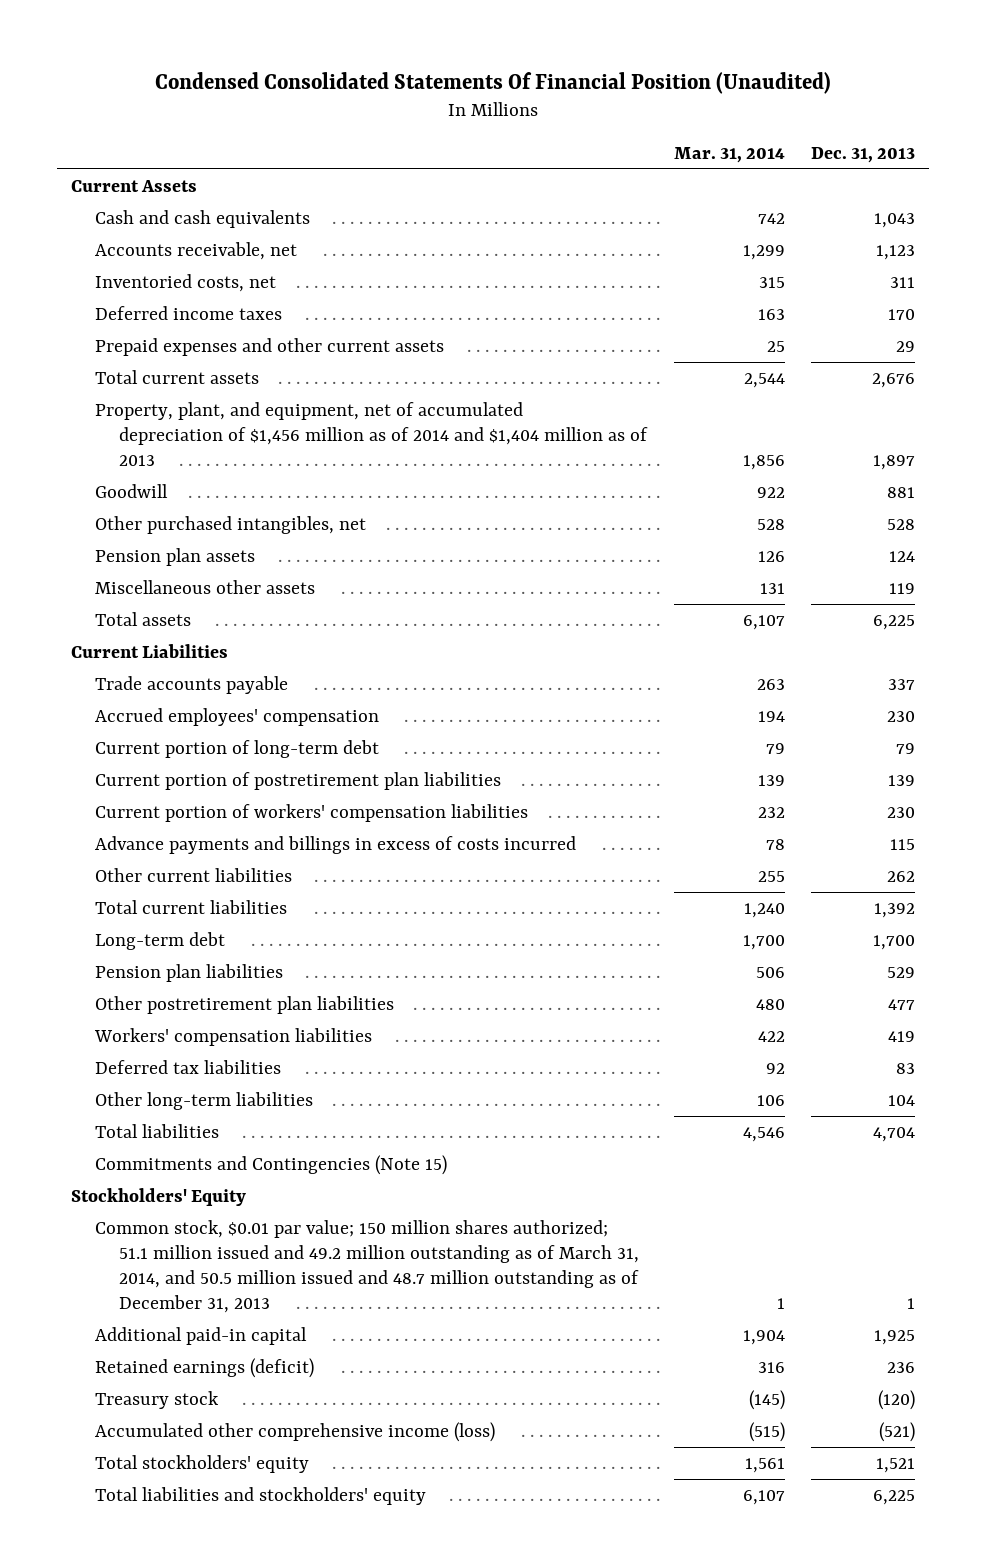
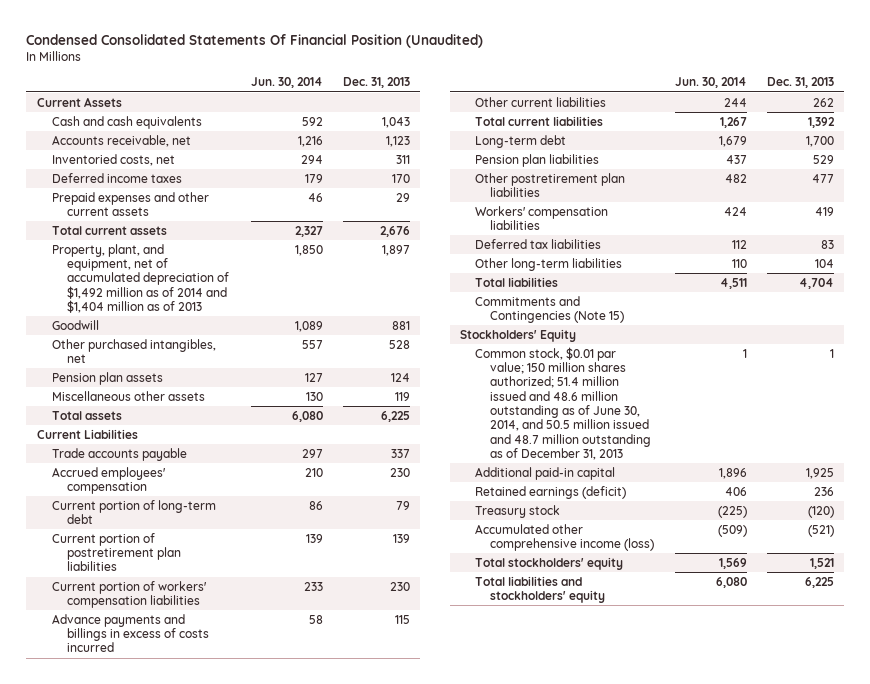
[673,146,785,163] Mar. 31, 2014 -> none
none -> [250,77,323,89] Jun. 30, 2014
[94,401,648,466] Property, plant, and equipment, net of accumulated depreciation of $1,456 million as of 2014 and $1,404 million as of 2013 -> [51,243,229,314] Property, plant, and equipment, net of accumulated depreciation of $1,492 million as of 2014 and $1,404 million as of 2013
[94,1219,639,1313] Common stock, $0.01 par value; 150 million shares authorized; 51.1 million issued and 49.2 million outstanding as of March 31, 2014, and 50.5 million issued and 48.7 million outstanding as of December 31, 2013 -> [475,346,652,461] Common stock, $0.01 par value; 150 million shares authorized; 51.4 million issued and 48.6 million outstanding as of June 30, 2014, and 50.5 million issued and 48.7 million outstanding as of December 31, 2013

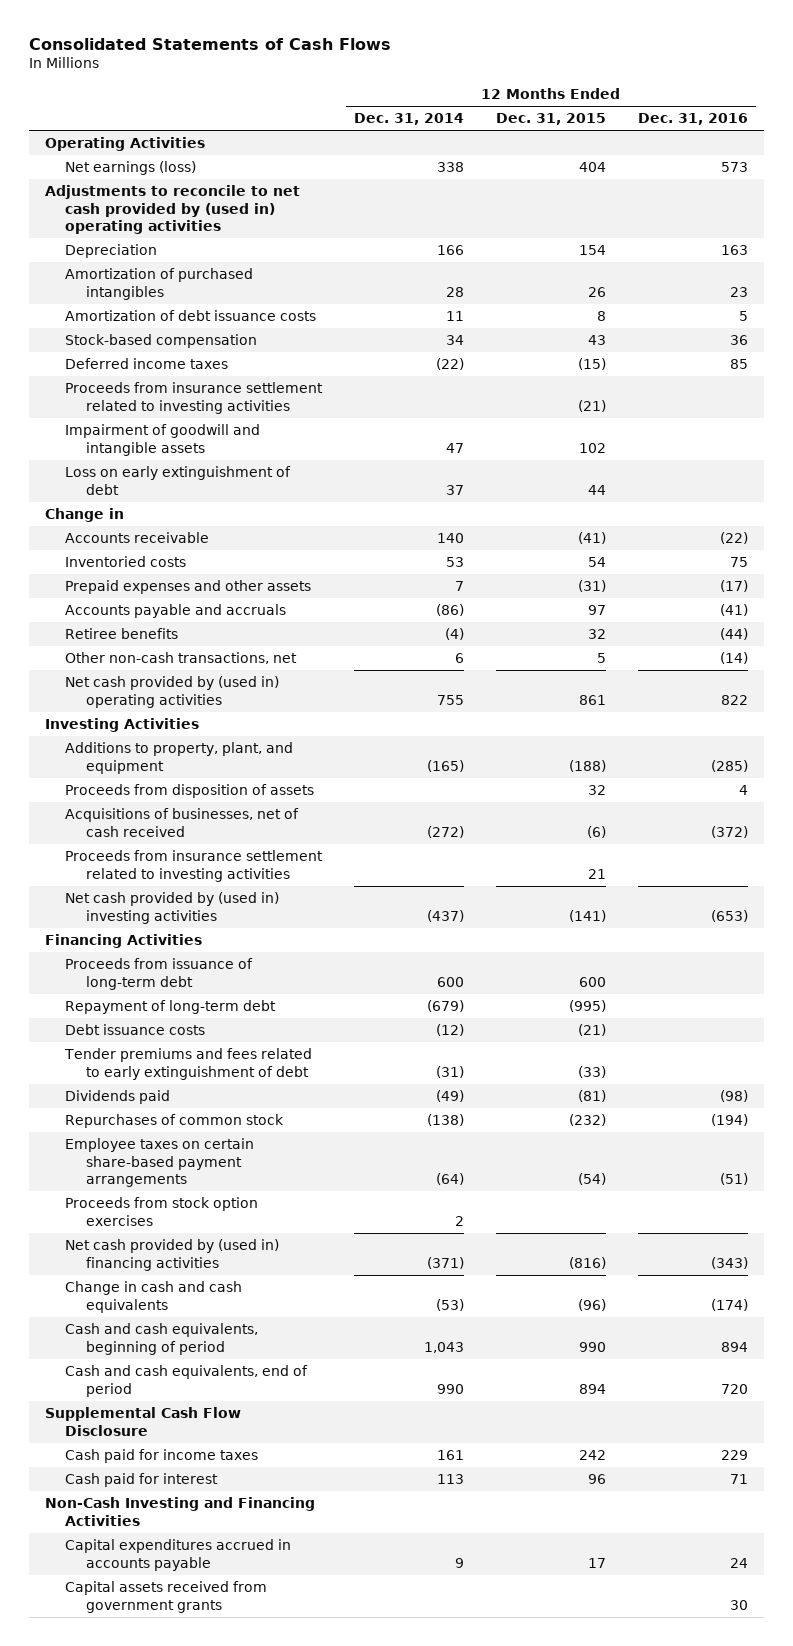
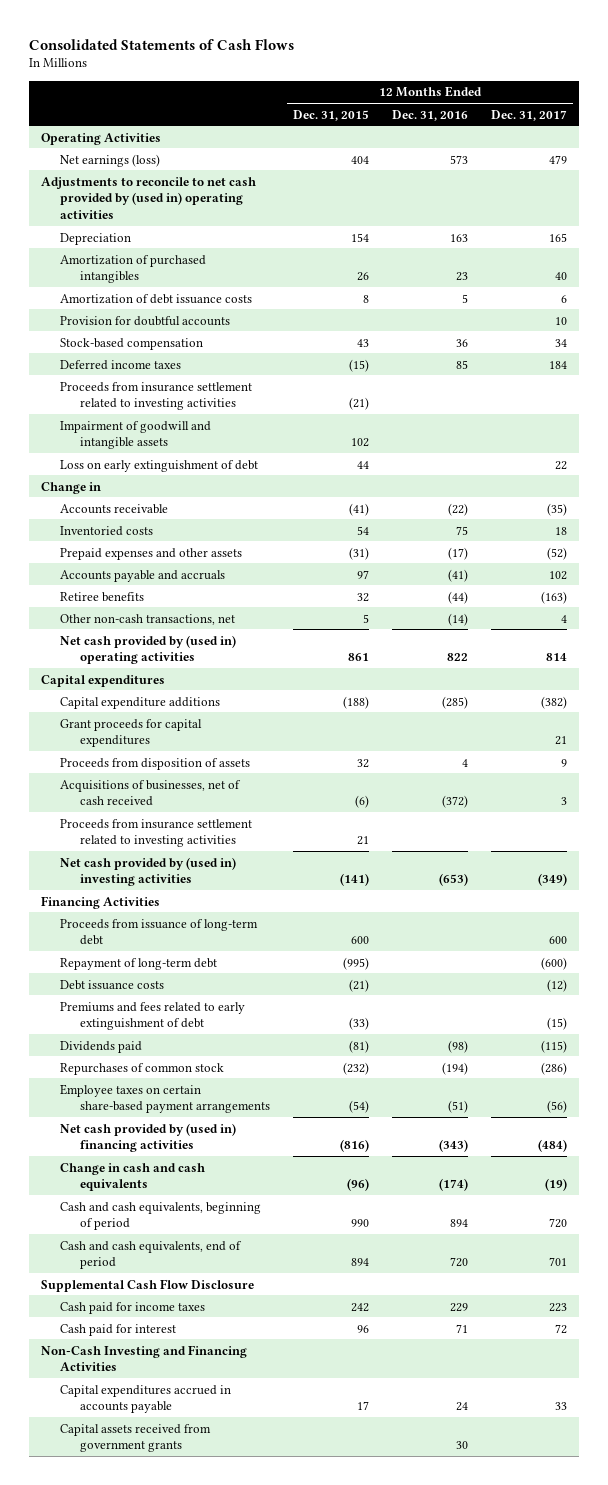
[354,113,465,126] Dec. 31, 2014 -> none
none -> [491,109,568,121] Dec. 31, 2017
none -> [60,315,231,326] Provision for doubtful accounts
[44,718,199,733] Investing Activities -> none
none -> [40,674,165,687] Capital expenditures
[65,742,294,774] Additions to property, plant, and equipment -> [60,696,221,709] Capital expenditure additions
none -> [60,718,203,748] Grant proceeds for capital expenditures
[64,1048,313,1080] Tender premiums and fees related to early extinguishment of debt -> [60,1001,246,1031] Premiums and fees related to early extinguishment of debt
[65,1197,259,1226] Proceeds from stock option exercises -> none

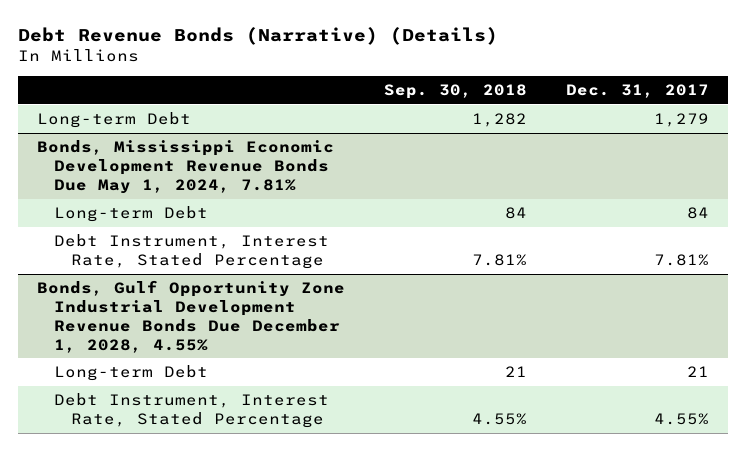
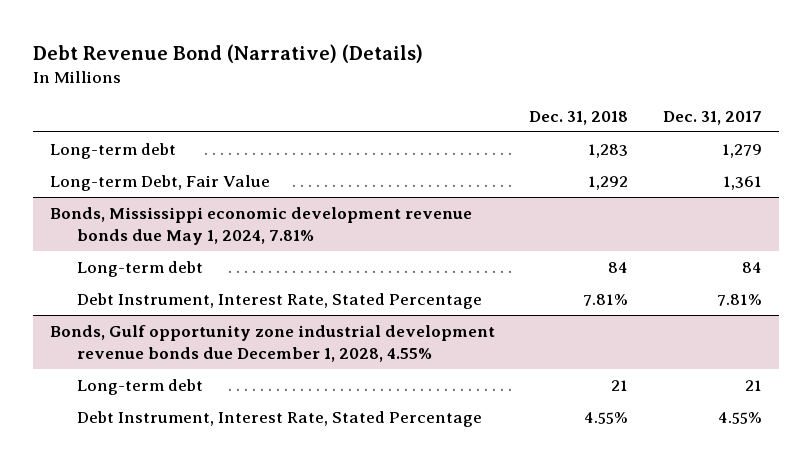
[17,27,498,46] Debt Revenue Bonds (Narrative) (Details) -> [32,43,423,63] Debt Revenue Bond (Narrative) (Details)
[384,84,528,100] Sep. 30, 2018 -> none
none -> [529,110,629,125] Dec. 31, 2018
[37,112,192,129] Long-term Debt -> [50,142,177,159] Long-term debt
none -> [50,174,271,191] Long-term Debt, Fair Value
[37,140,335,194] Bonds, Mississippi Economic Development Revenue Bonds Due May 1, 2024, 7.81% -> [50,206,473,246] Bonds, Mississippi economic development revenue bonds due May 1, 2024, 7.81%
[54,206,209,223] Long-term Debt -> [77,260,204,277] Long-term debt
[37,280,346,353] Bonds, Gulf Opportunity Zone Industrial Development Revenue Bonds Due December 1, 2028, 4.55% -> [50,324,496,363] Bonds, Gulf opportunity zone industrial development revenue bonds due December 1, 2028, 4.55%
[54,365,209,382] Long-term Debt -> [77,378,204,395] Long-term debt

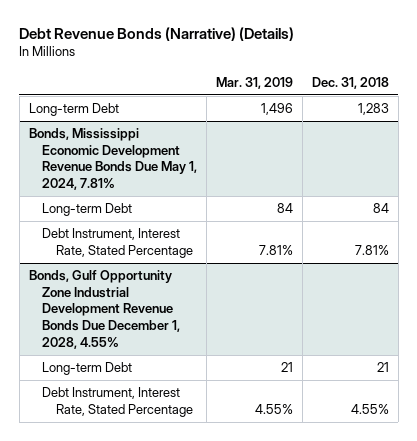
[32,43,423,63] Debt Revenue Bond (Narrative) (Details) -> [19,27,295,42] Debt Revenue Bonds (Narrative) (Details)
[662,110,762,125] Dec. 31, 2017 -> none
none -> [215,76,293,89] Mar. 31, 2019
[50,174,271,191] Long-term Debt, Fair Value -> none
[50,142,177,159] Long-term debt -> [28,103,119,117] Long-term Debt
[50,206,473,246] Bonds, Mississippi economic development revenue bonds due May 1, 2024, 7.81% -> [28,128,198,190] Bonds, Mississippi Economic Development Revenue Bonds Due May 1, 2024, 7.81%
[77,260,204,277] Long-term debt -> [42,203,133,217] Long-term Debt
[50,324,496,363] Bonds, Gulf opportunity zone industrial development revenue bonds due December 1, 2028, 4.55% -> [28,270,181,349] Bonds, Gulf Opportunity Zone Industrial Development Revenue Bonds Due December 1, 2028, 4.55%
[77,378,204,395] Long-term debt -> [42,362,133,376] Long-term Debt

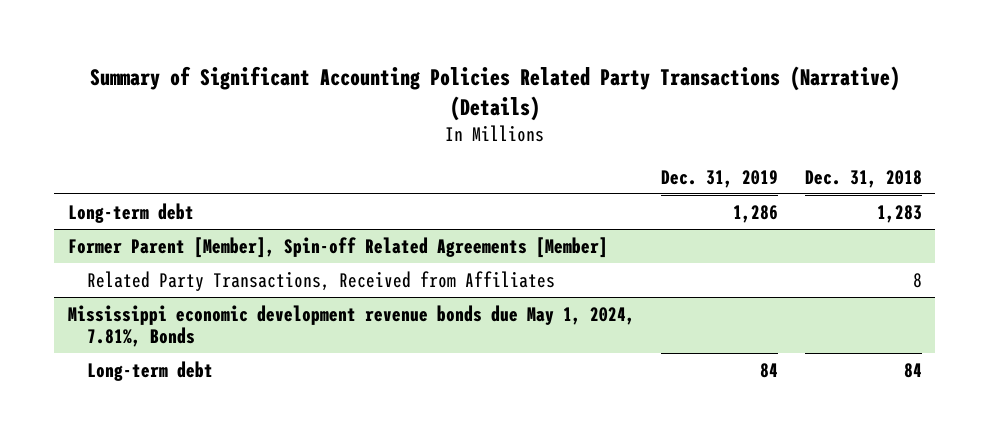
[19,27,295,42] Debt Revenue Bonds (Narrative) (Details) -> [89,65,900,121] Summary of Significant Accounting Policies Related Party Transactions (Narrative) (Details)
[215,76,293,89] Mar. 31, 2019 -> none
none -> [661,169,779,188] Dec. 31, 2019
[42,228,193,258] Debt Instrument, Interest Rate, Stated Percentage -> none
[28,270,181,349] Bonds, Gulf Opportunity Zone Industrial Development Revenue Bonds Due December 1, 2028, 4.55% -> none
[42,362,133,376] Long-term Debt -> none
[42,387,193,417] Debt Instrument, Interest Rate, Stated Percentage -> none
[28,103,119,117] Long-term Debt -> [67,202,194,223] Long-term debt
none -> [67,236,608,258] Former Parent [Member], Spin-off Related Agreements [Member]
none -> [86,270,555,291] Related Party Transactions, Received from Affiliates
[28,128,198,190] Bonds, Mississippi Economic Development Revenue Bonds Due May 1, 2024, 7.81% -> [67,304,635,348] Mississippi economic development revenue bonds due May 1, 2024, 7.81%, Bonds
[42,203,133,217] Long-term Debt -> [86,360,213,381] Long-term debt

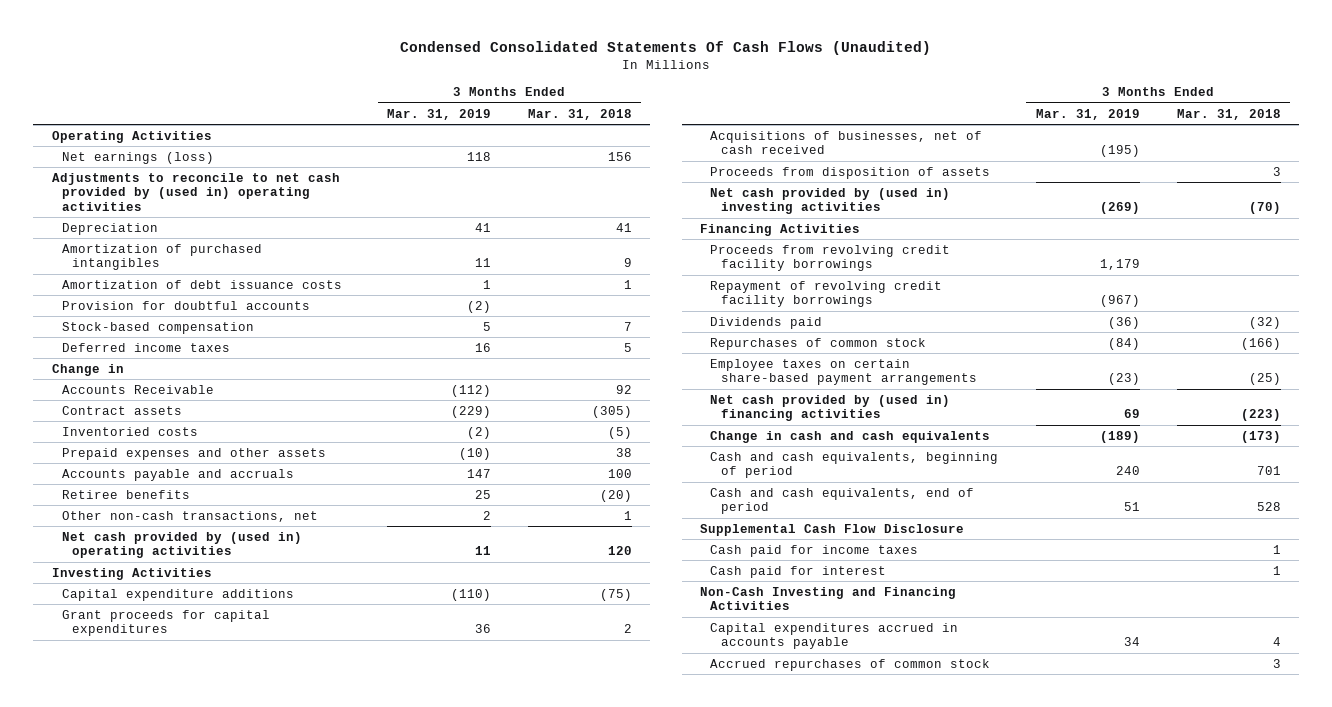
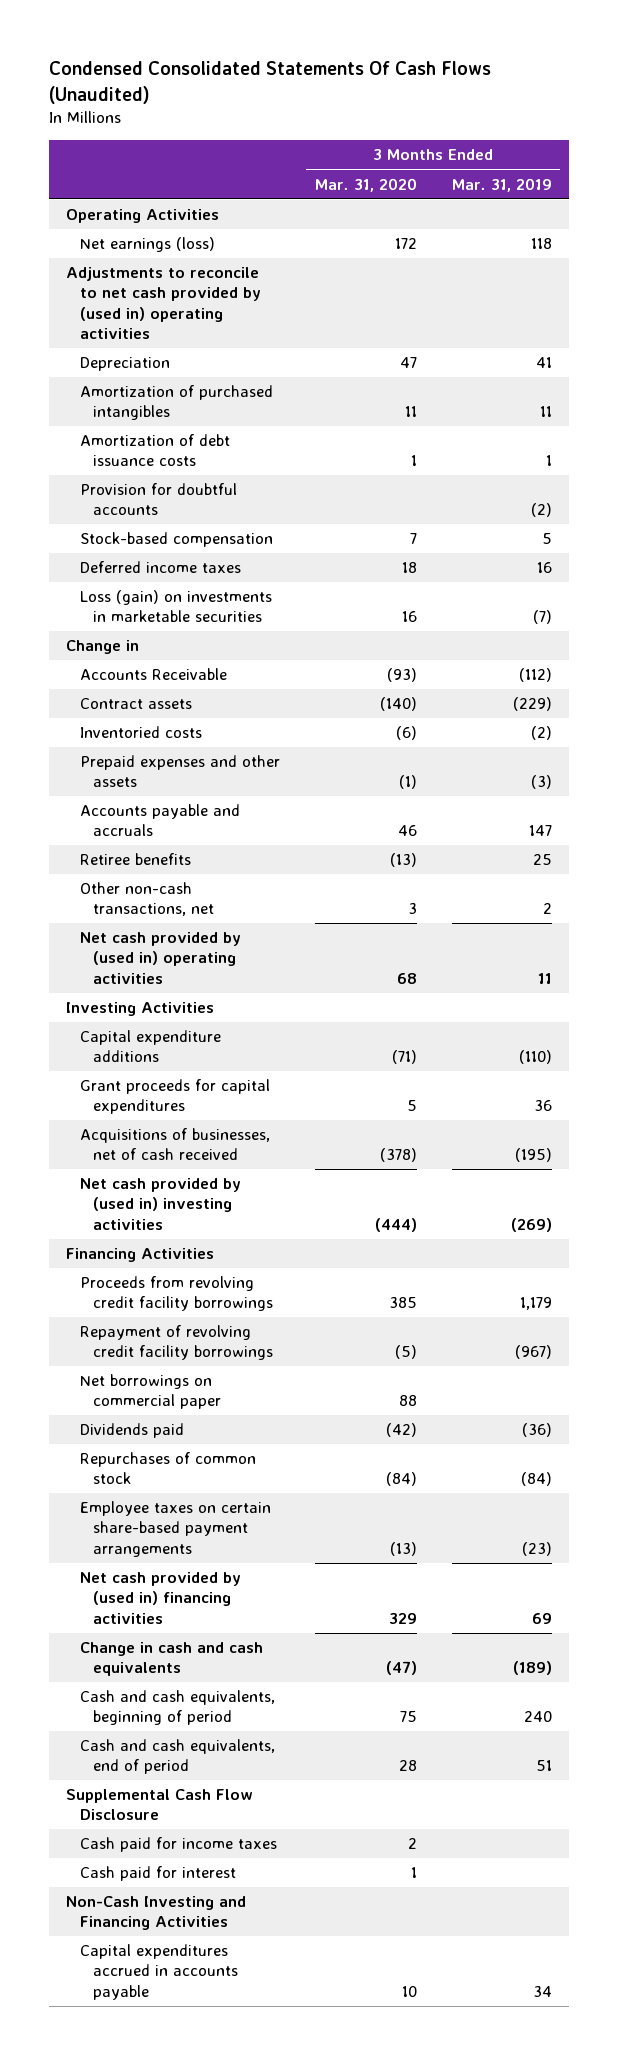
[527,108,632,120] Mar. 31, 2018 -> none
none -> [314,177,417,192] Mar. 31, 2020
none -> [79,590,272,623] Loss (gain) on investments in marketable securities
[458,447,491,460] (10) -> [530,775,552,790] (3)
[710,166,991,179] Proceeds from disposition of assets -> none
none -> [79,1374,222,1410] Net borrowings on commercial paper
[710,658,991,671] Accrued repurchases of common stock -> none

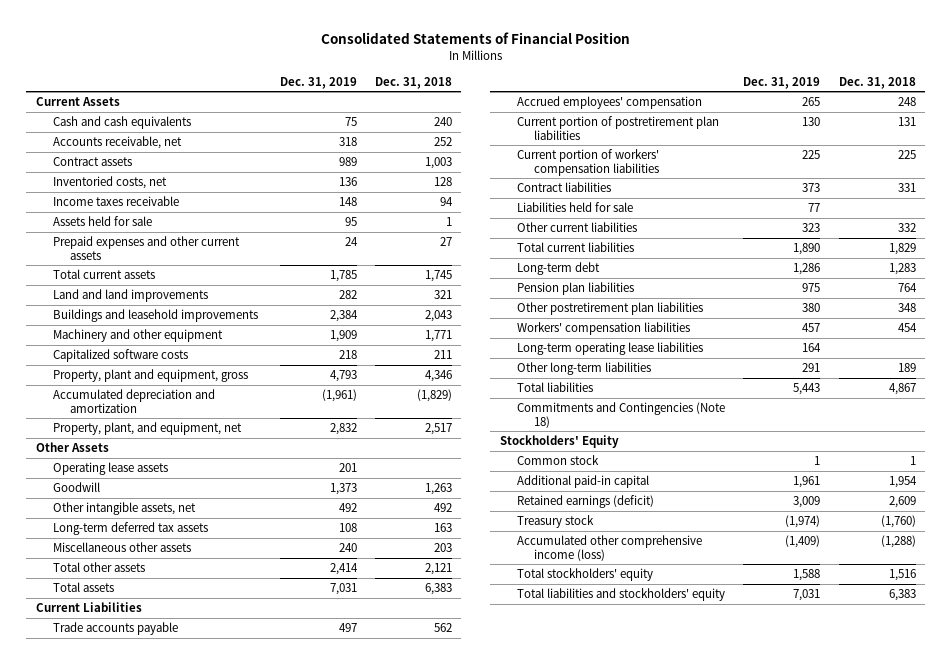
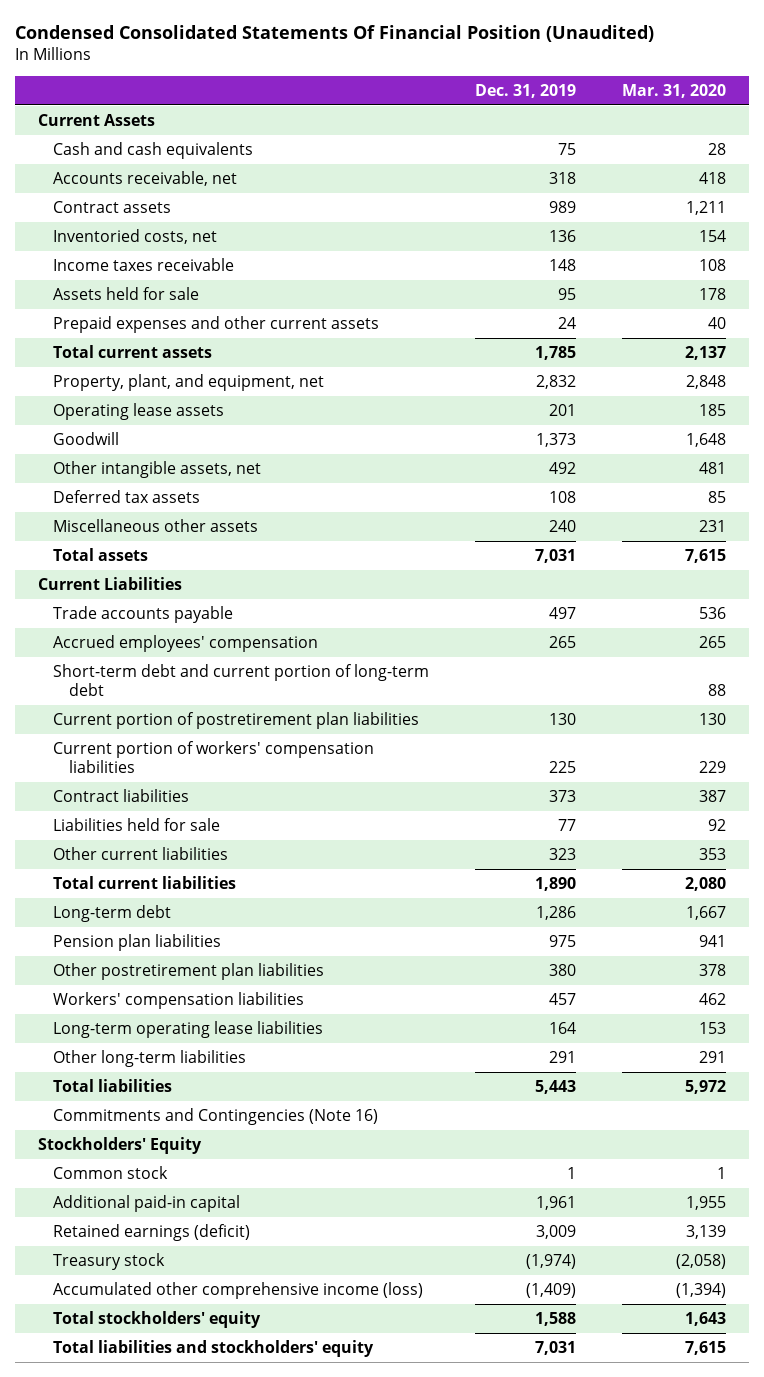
[320,32,630,45] Consolidated Statements of Financial Position -> [15,25,655,43] Condensed Consolidated Statements Of Financial Position (Unaudited)
[375,76,453,89] Dec. 31, 2018 -> none
none -> [622,83,727,98] Mar. 31, 2020
[53,288,209,302] Land and land improvements -> none
[53,308,259,322] Buildings and leasehold improvements -> none
[53,328,224,342] Machinery and other equipment -> none
[53,348,189,362] Capitalized software costs -> none
[53,368,249,382] Property, plant and equipment, gross -> none
[53,388,216,413] Accumulated depreciation and amortization -> none
[35,441,109,452] Other Assets -> none
[53,521,209,535] Long-term deferred tax assets -> [53,489,201,503] Deferred tax assets
[53,561,146,572] Total other assets -> none
none -> [53,663,430,696] Short-term debt and current portion of long-term debt
[516,401,725,428] Commitments and Contingencies (Note 18) -> [53,1107,379,1125] Commitments and Contingencies (Note 16)

